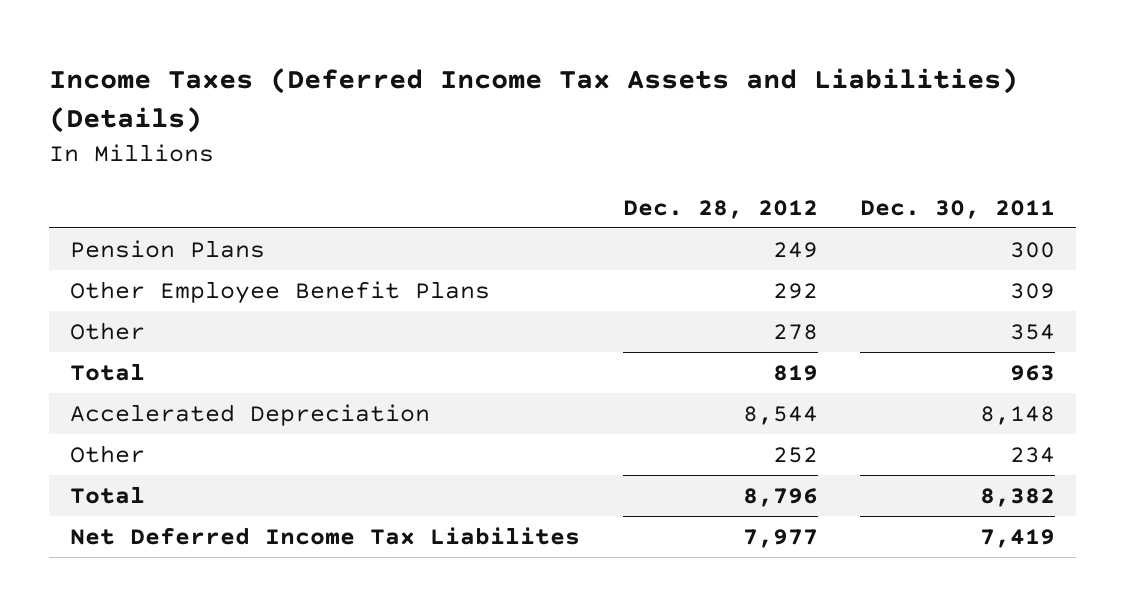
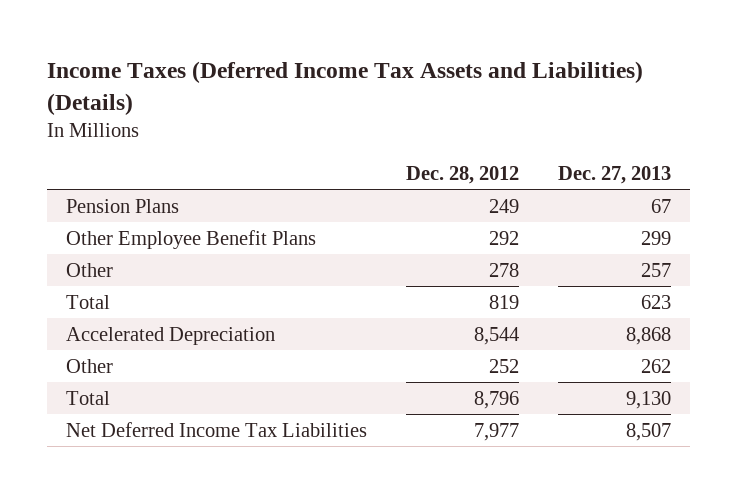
[859,199,1055,219] Dec. 30, 2011 -> none
none -> [557,166,671,185] Dec. 27, 2013
[70,526,581,545] Net Deferred Income Tax Liabilites -> [65,421,367,437] Net Deferred Income Tax Liabilities

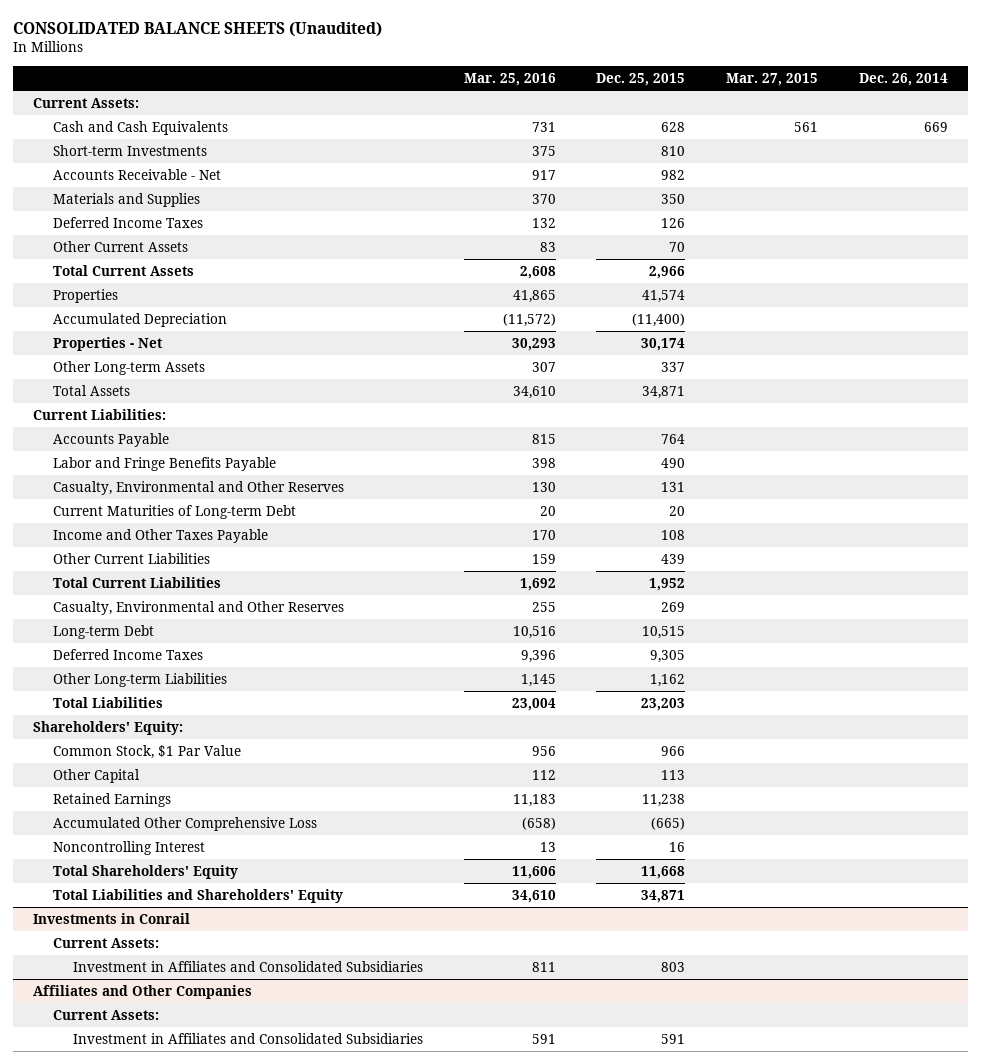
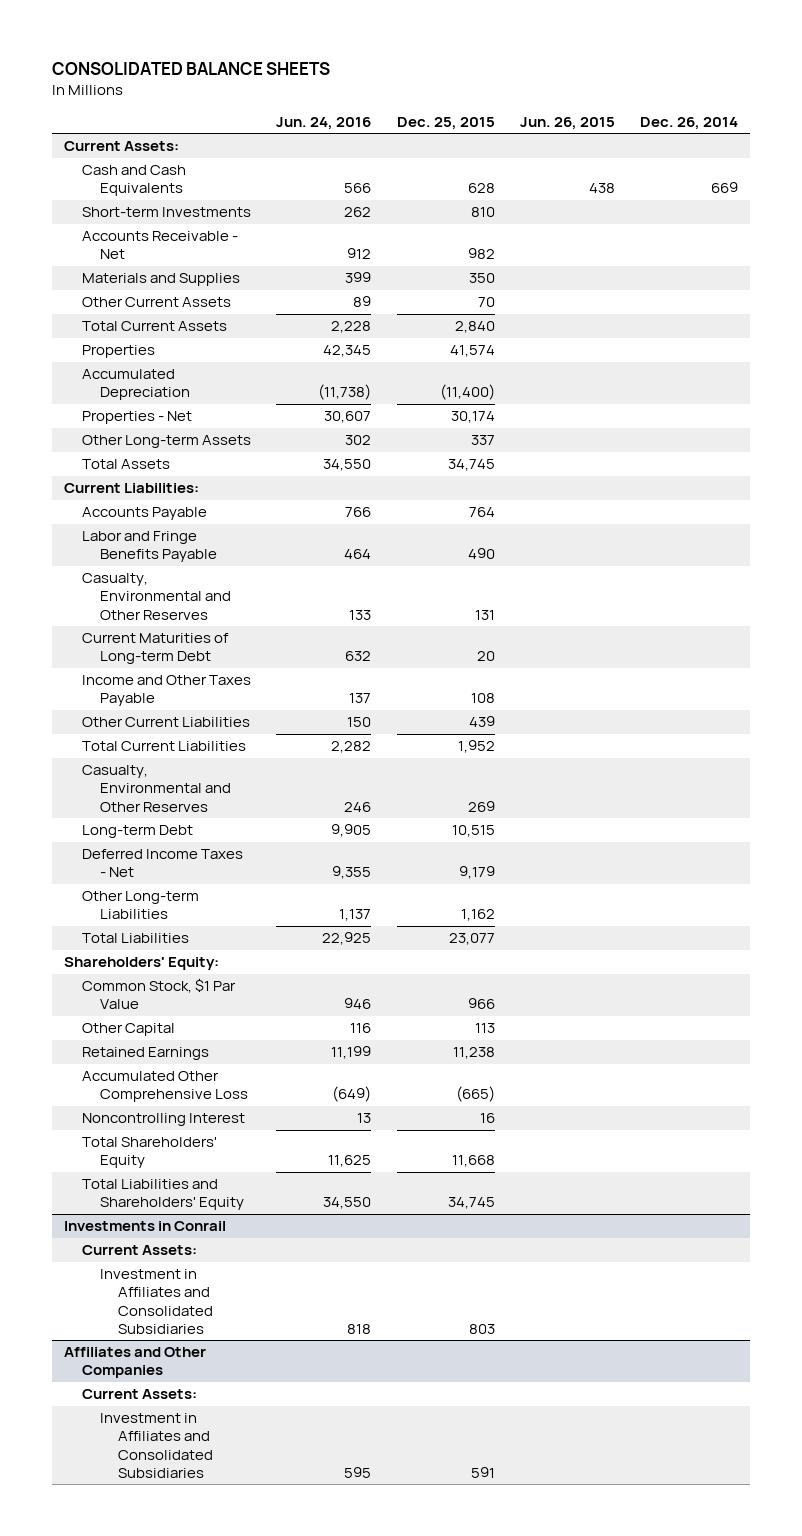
[12,21,382,37] CONSOLIDATED BALANCE SHEETS (Unaudited) -> [51,61,330,75] CONSOLIDATED BALANCE SHEETS
[463,73,556,87] Mar. 25, 2016 -> none
[726,73,819,87] Mar. 27, 2015 -> none
none -> [276,116,372,130] Jun. 24, 2016
none -> [519,116,615,130] Jun. 26, 2015
[53,217,204,229] Deferred Income Taxes -> none
[649,266,686,280] 2,966 -> [454,321,495,334] 2,840
[642,386,686,400] 34,871 -> [447,459,495,472] 34,745
[53,649,204,661] Deferred Income Taxes -> [82,849,244,878] Deferred Income Taxes - Net
[650,650,686,664] 9,305 -> [458,866,495,880] 9,179
[641,698,686,712] 23,203 -> [448,933,495,946] 23,077
[641,890,686,904] 34,871 -> [447,1197,495,1210] 34,745

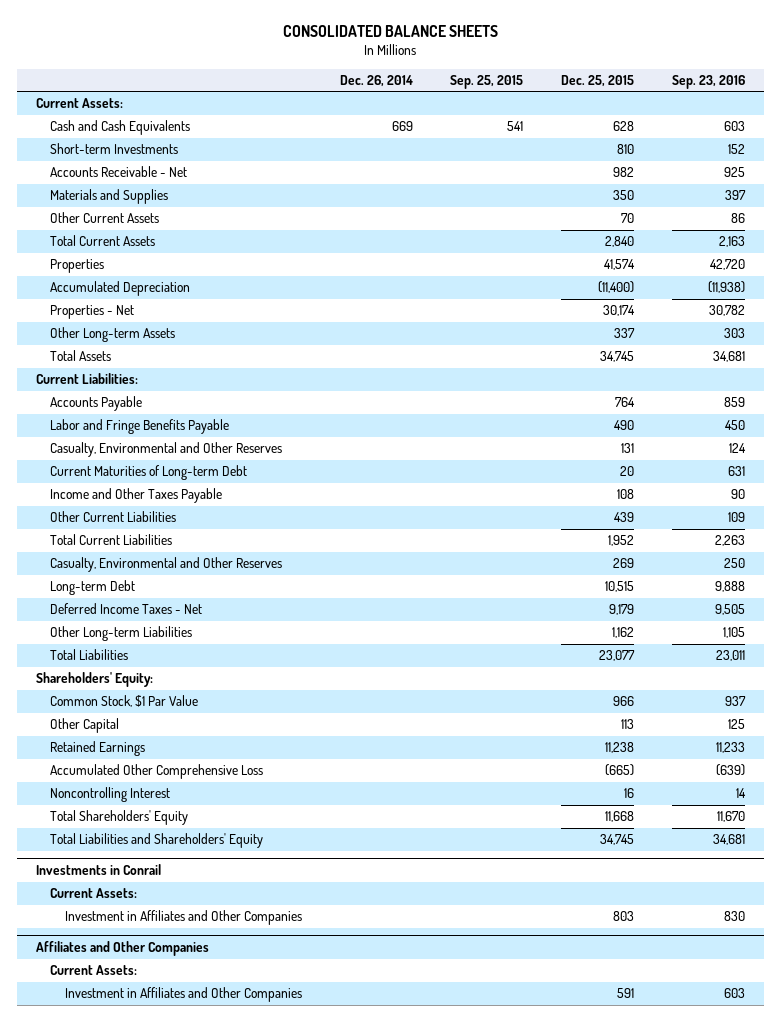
[276,116,372,130] Jun. 24, 2016 -> none
[519,116,615,130] Jun. 26, 2015 -> none
none -> [450,74,524,89] Sep. 25, 2015
none -> [671,74,745,89] Sep. 23, 2016
[100,1269,214,1334] Investment in Affiliates and Consolidated Subsidiaries -> [65,910,303,926] Investment in Affiliates and Other Companies
[100,1413,214,1478] Investment in Affiliates and Consolidated Subsidiaries -> [65,987,303,1003] Investment in Affiliates and Other Companies

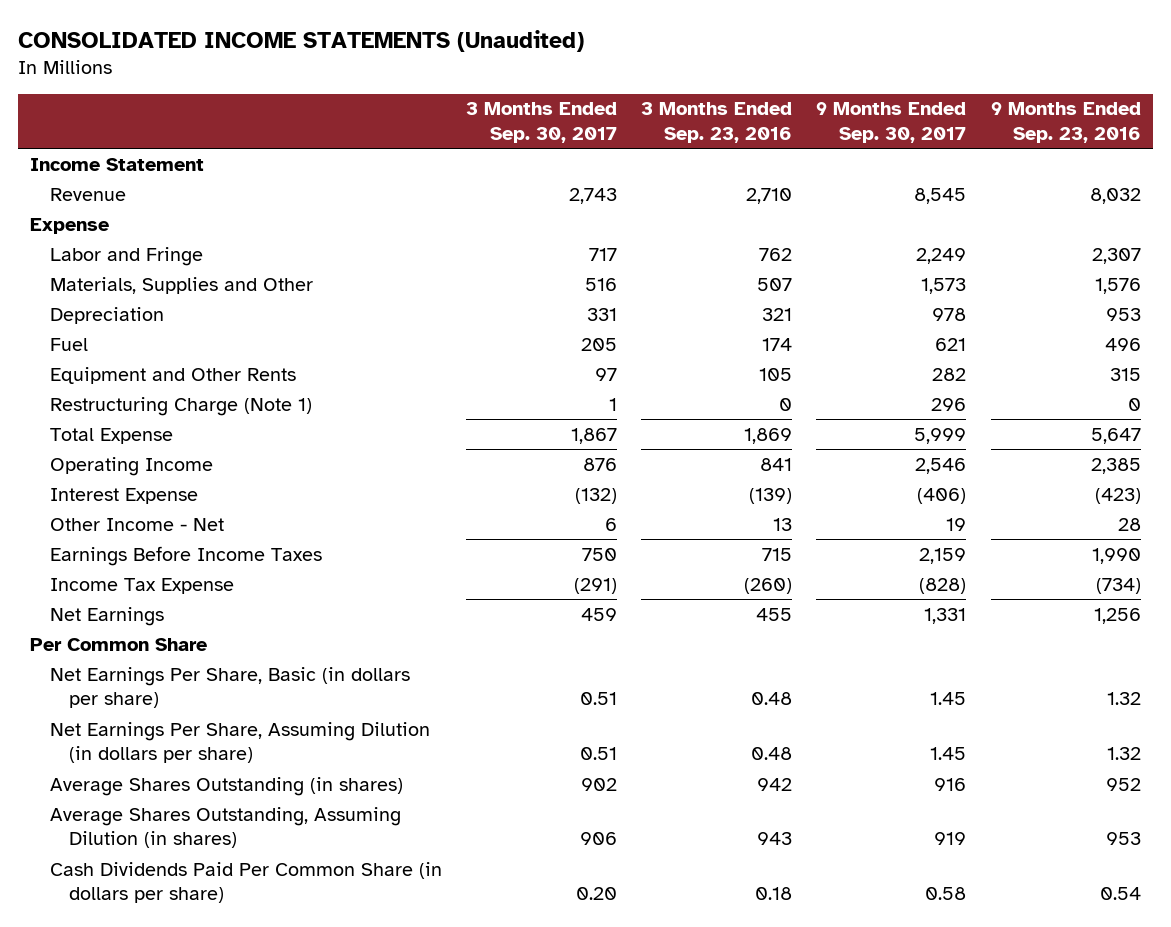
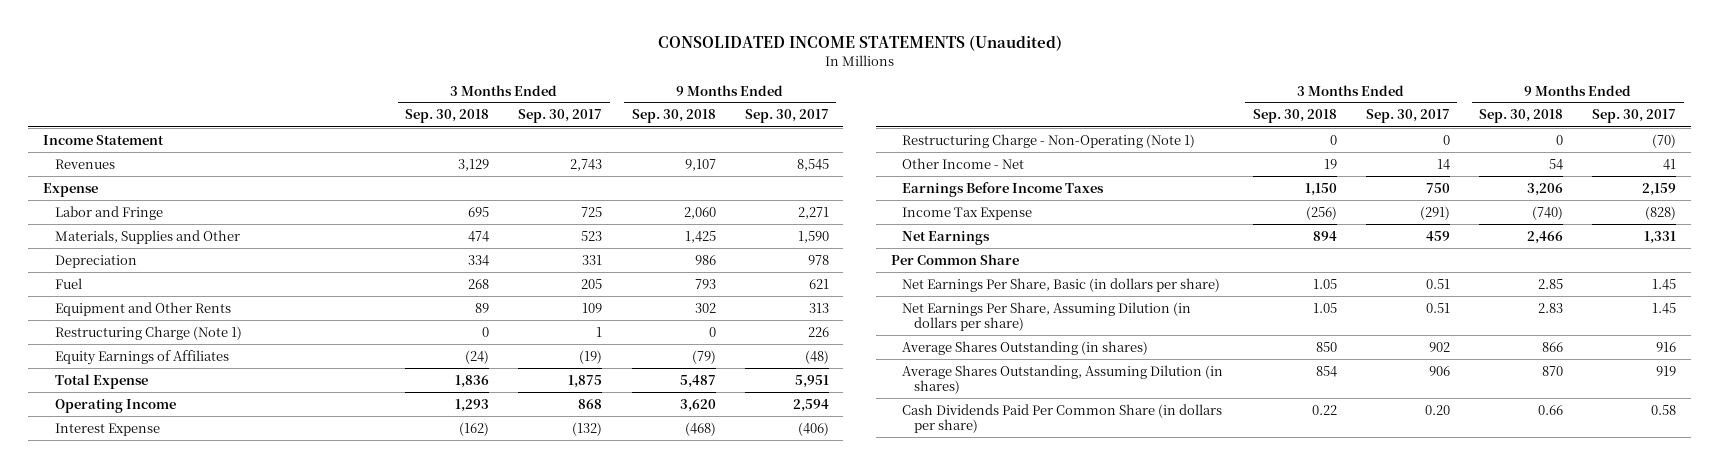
[641,102,793,143] 3 Months Ended Sep. 23, 2016 -> none
[990,102,1141,143] 9 Months Ended Sep. 23, 2016 -> none
none -> [405,109,490,124] Sep. 30, 2018
none -> [631,109,716,124] Sep. 30, 2018
[49,187,126,201] Revenue -> [54,158,115,169] Revenues
[588,247,617,261] 717 -> [581,206,603,217] 725
[916,247,967,264] 2,249 -> [797,206,829,219] 2,271
[584,277,617,291] 516 -> [581,230,603,241] 523
[921,277,967,294] 1,573 -> [797,230,829,243] 1,590
[594,367,617,381] 97 -> [582,302,603,313] 109
[932,367,967,381] 282 -> [808,302,829,313] 313
[931,397,967,411] 296 -> [807,326,829,337] 226
none -> [54,349,229,365] Equity Earnings of Affiliates
[570,427,617,444] 1,867 -> [568,374,603,388] 1,875
[914,427,967,444] 5,999 -> [794,374,829,388] 5,951
[582,457,617,471] 876 -> [578,398,603,409] 868
[915,457,967,474] 2,546 -> [792,398,829,412] 2,594
none -> [902,133,1196,148] Restructuring Charge - Non-Operating (Note 1)
[604,517,617,531] 6 -> [1436,158,1450,170] 14
[946,517,967,531] 19 -> [1663,158,1677,170] 41

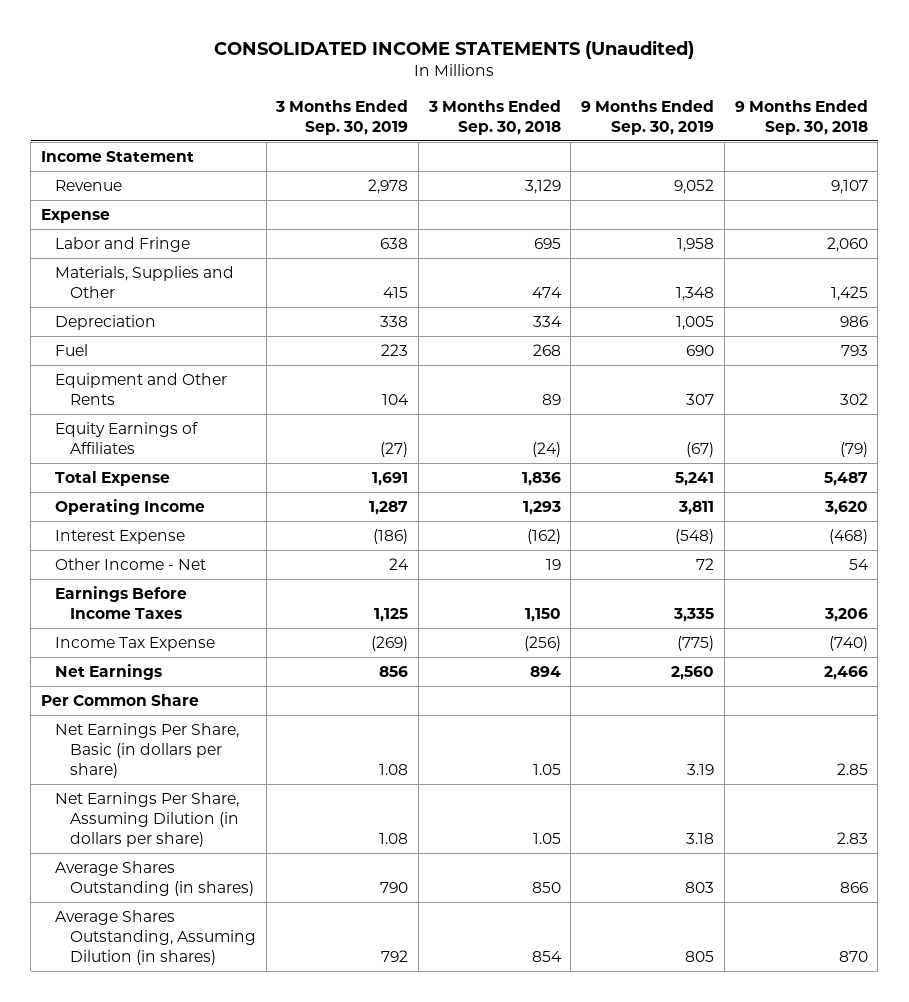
[518,109,603,124] Sep. 30, 2017 -> none
[744,109,829,124] Sep. 30, 2017 -> none
none -> [275,99,409,135] 3 Months Ended Sep. 30, 2019
none -> [581,99,715,135] 9 Months Ended Sep. 30, 2019
[54,158,115,169] Revenues -> [55,180,123,192] Revenue
[54,325,242,340] Restructuring Charge (Note 1) -> none
[902,133,1196,148] Restructuring Charge - Non-Operating (Note 1) -> none
[902,403,1223,434] Cash Dividends Paid Per Common Share (in dollars per share) -> none

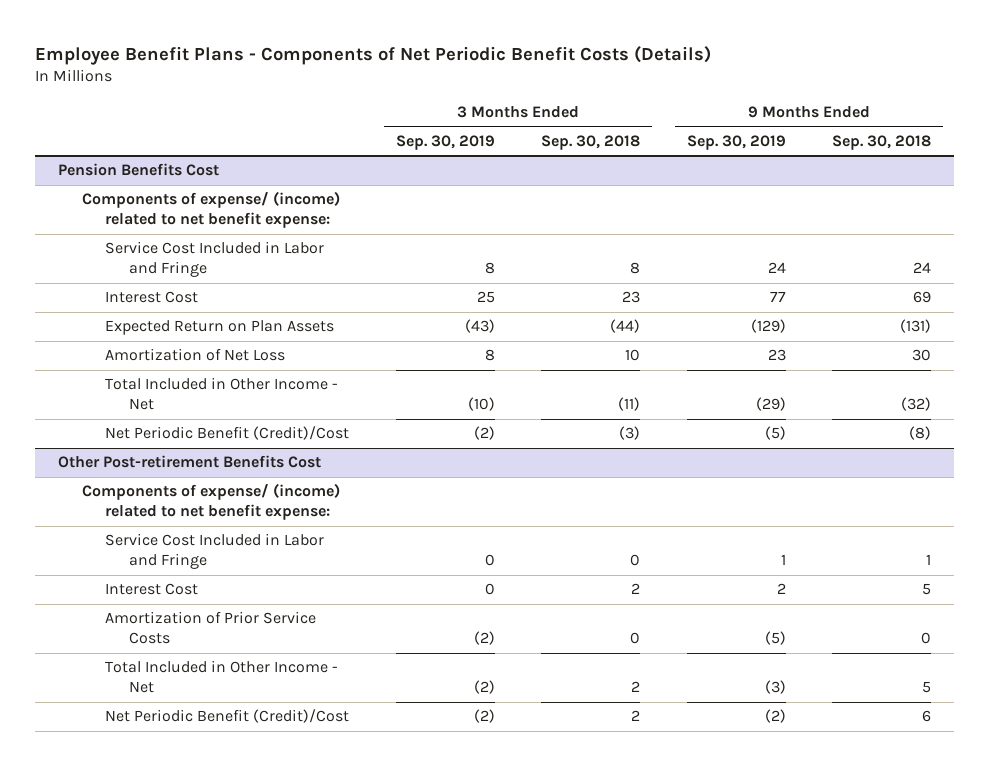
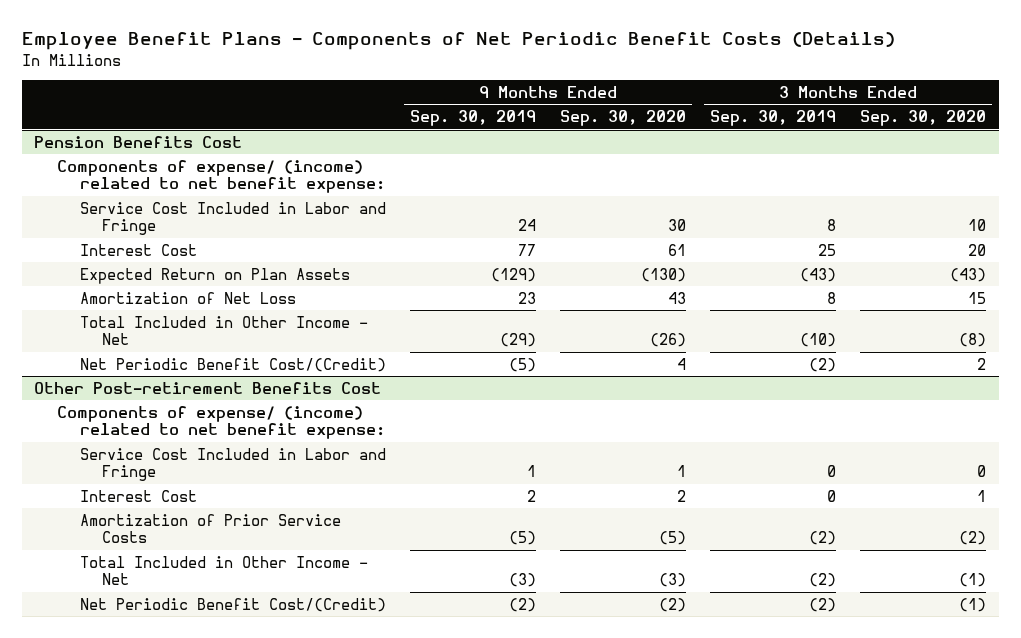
[541,134,641,150] Sep. 30, 2018 -> none
[832,134,932,150] Sep. 30, 2018 -> none
none -> [560,110,687,127] Sep. 30, 2020
none -> [860,110,987,127] Sep. 30, 2020
[105,426,350,441] Net Periodic Benefit (Credit)/Cost -> [79,357,386,372] Net Periodic Benefit Cost/(Credit)
[105,709,350,724] Net Periodic Benefit (Credit)/Cost -> [79,597,386,612] Net Periodic Benefit Cost/(Credit)

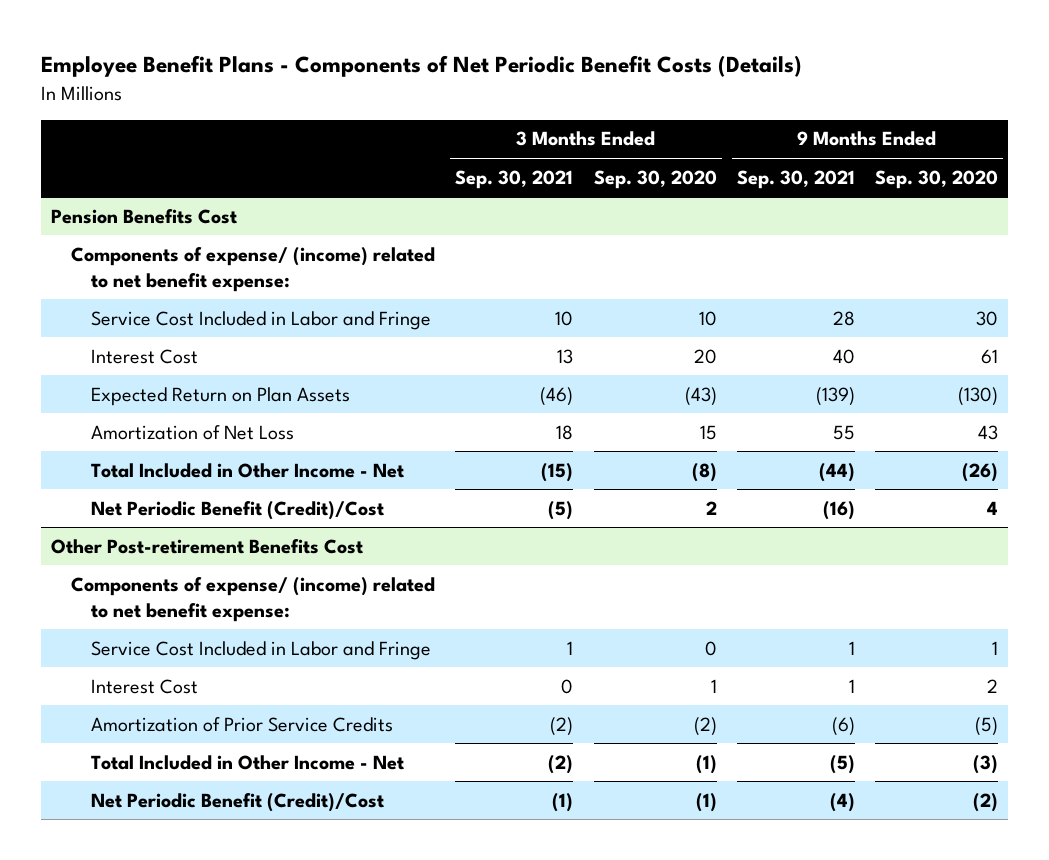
[409,110,536,127] Sep. 30, 2019 -> none
[710,110,837,127] Sep. 30, 2019 -> none
none -> [455,169,574,189] Sep. 30, 2021
none -> [736,169,855,189] Sep. 30, 2021
[79,357,386,372] Net Periodic Benefit Cost/(Credit) -> [91,500,385,520] Net Periodic Benefit (Credit)/Cost
[79,513,341,544] Amortization of Prior Service Costs -> [91,716,394,732] Amortization of Prior Service Credits
[79,597,386,612] Net Periodic Benefit Cost/(Credit) -> [91,792,385,812] Net Periodic Benefit (Credit)/Cost

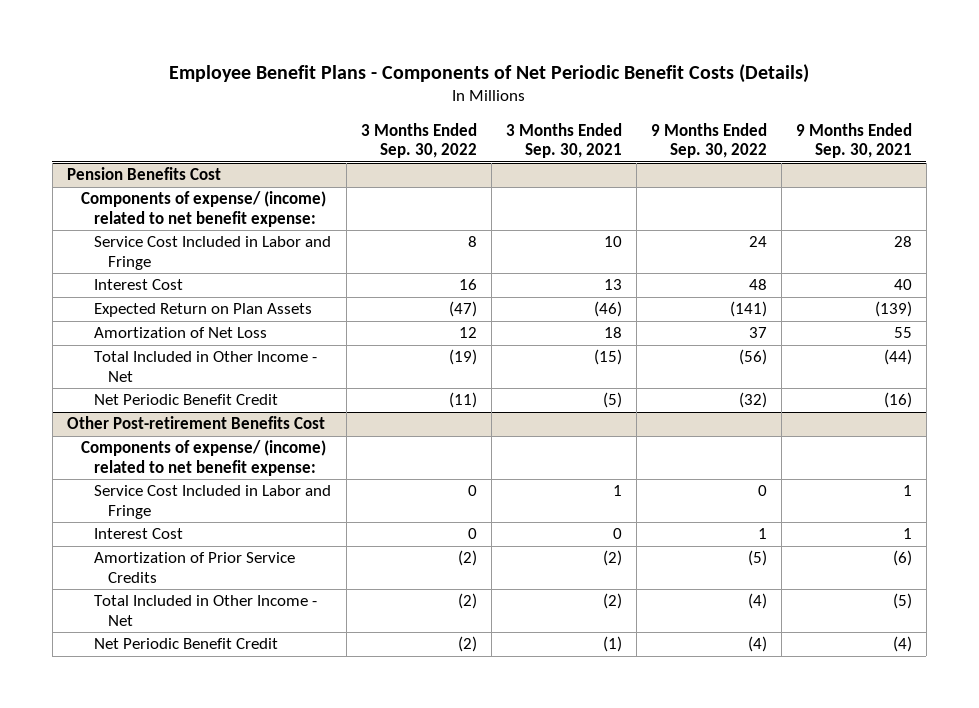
[593,169,717,189] Sep. 30, 2020 -> none
[874,169,998,189] Sep. 30, 2020 -> none
none -> [360,122,477,159] 3 Months Ended Sep. 30, 2022
none -> [650,122,767,159] 9 Months Ended Sep. 30, 2022
[91,500,385,520] Net Periodic Benefit (Credit)/Cost -> [94,394,279,406] Net Periodic Benefit Credit
[91,792,385,812] Net Periodic Benefit (Credit)/Cost -> [94,638,279,650] Net Periodic Benefit Credit

